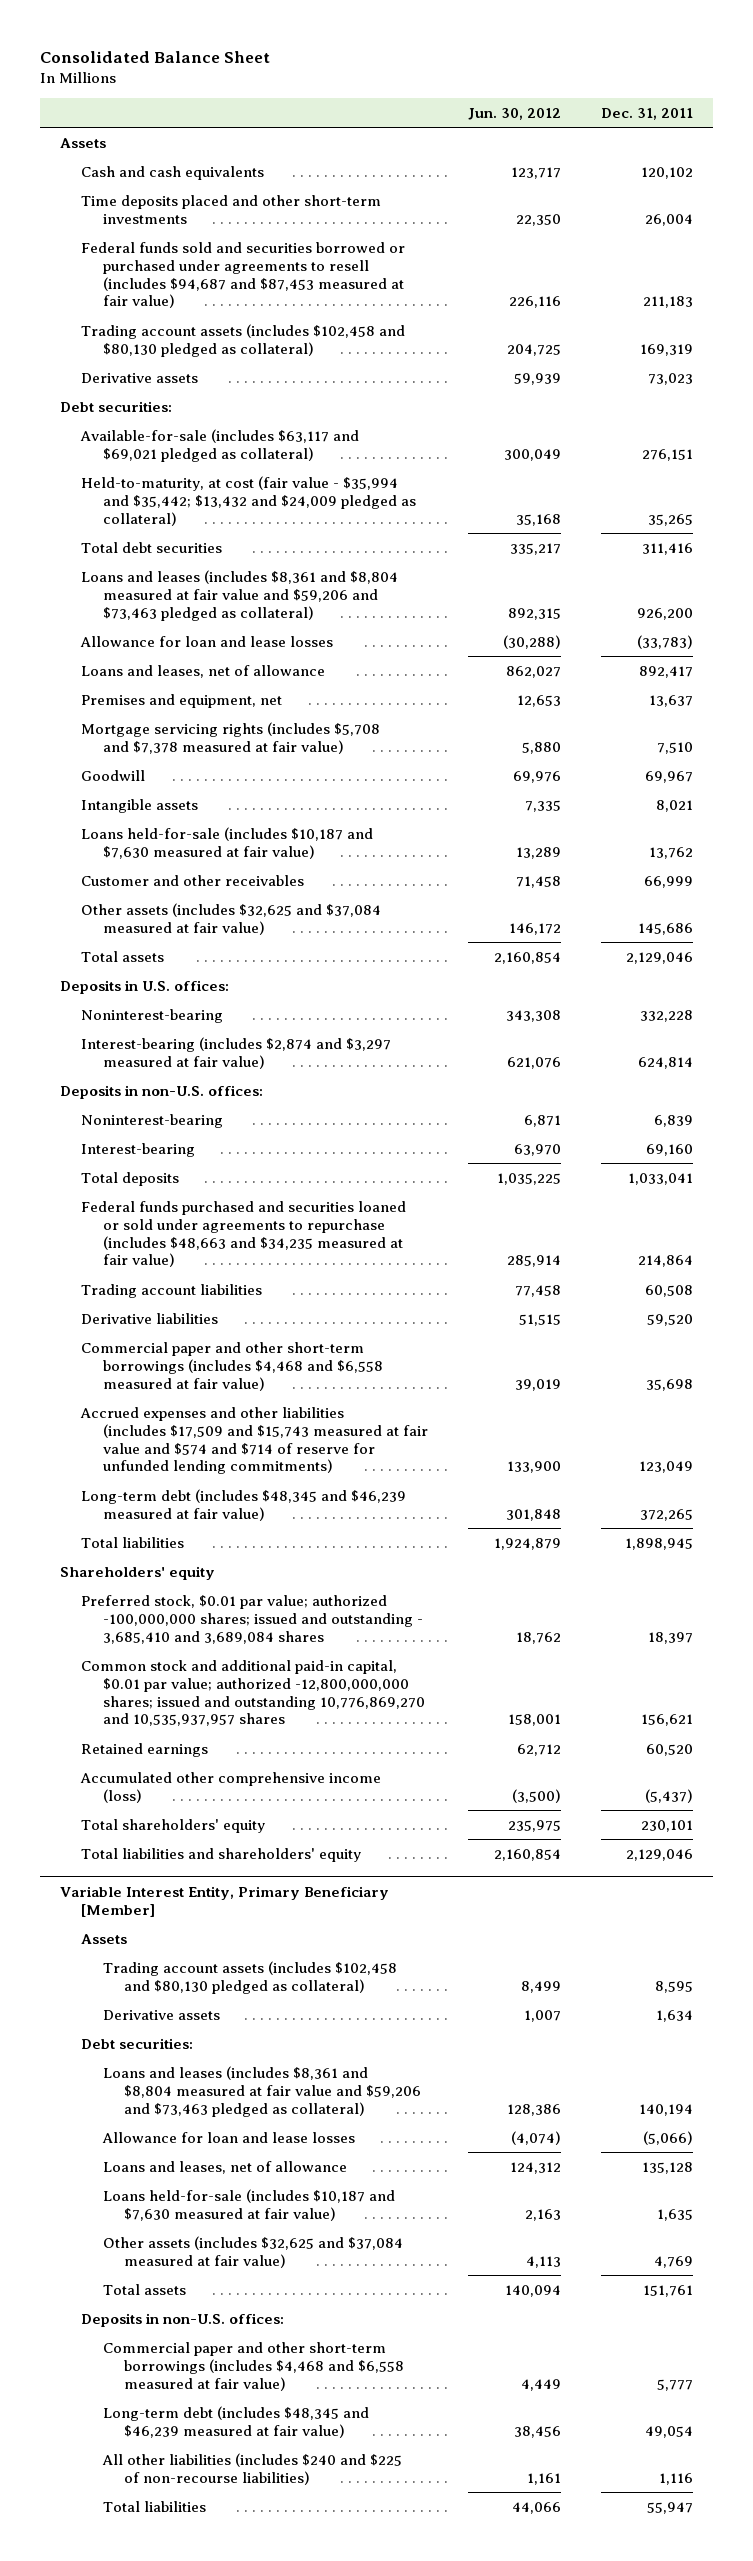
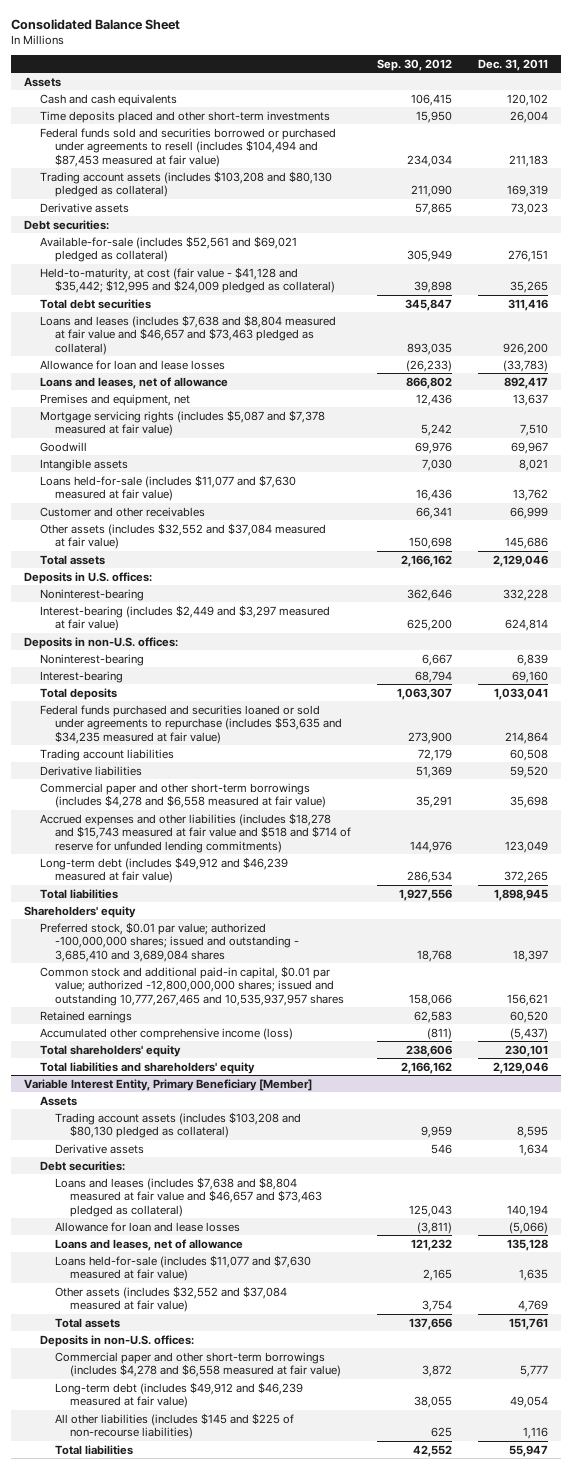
[467,107,561,120] Jun. 30, 2012 -> none
none -> [376,58,452,71] Sep. 30, 2012
[81,241,406,309] Federal funds sold and securities borrowed or purchased under agreements to resell (includes $94,687 and $87,453 measured at fair value) -> [39,127,336,167] Federal funds sold and securities borrowed or purchased under agreements to resell (includes $104,494 and $87,453 measured at fair value)
[81,323,406,357] Trading account assets (includes $102,458 and $80,130 pledged as collateral) -> [39,170,332,198] Trading account assets (includes $103,208 and $80,130 pledged as collateral)
[80,428,360,462] Available-for-sale (includes $63,117 and $69,021 pledged as collateral) -> [39,235,297,263] Available-for-sale (includes $52,561 and $69,021 pledged as collateral)
[81,475,416,526] Held-to-maturity, at cost (fair value - $35,994 and $35,442; $13,432 and $24,009 pledged as collateral) -> [39,266,335,294] Held-to-maturity, at cost (fair value - $41,128 and $35,442; $12,995 and $24,009 pledged as collateral)
[81,569,399,621] Loans and leases (includes $8,361 and $8,804 measured at fair value and $59,206 and $73,463 pledged as collateral) -> [39,314,336,355] Loans and leases (includes $7,638 and $8,804 measured at fair value and $46,657 and $73,463 pledged as collateral)
[81,721,381,754] Mortgage servicing rights (includes $5,708 and $7,378 measured at fair value) -> [39,409,325,437] Mortgage servicing rights (includes $5,087 and $7,378 measured at fair value)
[81,826,374,859] Loans held-for-sale (includes $10,187 and $7,630 measured at fair value) -> [39,474,296,502] Loans held-for-sale (includes $11,077 and $7,630 measured at fair value)
[81,902,382,935] Other assets (includes $32,625 and $37,084 measured at fair value) -> [39,522,326,550] Other assets (includes $32,552 and $37,084 measured at fair value)
[81,1036,392,1069] Interest-bearing (includes $2,874 and $3,297 measured at fair value) -> [39,604,330,632] Interest-bearing (includes $2,449 and $3,297 measured at fair value)
[81,1200,407,1268] Federal funds purchased and securities loaned or sold under agreements to repurchase (includes $48,663 and $34,235 measured at fair value) -> [39,704,342,744] Federal funds purchased and securities loaned or sold under agreements to repurchase (includes $53,635 and $34,235 measured at fair value)
[81,1341,383,1391] Commercial paper and other short-term borrowings (includes $4,468 and $6,558 measured at fair value) -> [39,782,326,809] Commercial paper and other short-term borrowings (includes $4,278 and $6,558 measured at fair value)
[80,1406,428,1475] Accrued expenses and other liabilities (includes $17,509 and $15,743 measured at fair value and $574 and $714 of reserve for unfunded lending commitments) -> [39,812,351,853] Accrued expenses and other liabilities (includes $18,278 and $15,743 measured at fair value and $518 and $714 of reserve for unfunded lending commitments)
[81,1488,407,1521] Long-term debt (includes $48,345 and $46,239 measured at fair value) -> [39,856,288,884] Long-term debt (includes $49,912 and $46,239 measured at fair value)
[81,1659,425,1727] Common stock and additional paid-in capital, $0.01 par value; authorized -12,800,000,000 shares; issued and outstanding 10,776,869,270 and 10,535,937,957 shares -> [39,965,344,1006] Common stock and additional paid-in capital, $0.01 par value; authorized -12,800,000,000 shares; issued and outstanding 10,777,267,465 and 10,535,937,957 shares
[102,1960,397,1994] Trading account assets (includes $102,458 and $80,130 pledged as collateral) -> [54,1111,301,1139] Trading account assets (includes $103,208 and $80,130 pledged as collateral)
[102,2065,422,2117] Loans and leases (includes $8,361 and $8,804 measured at fair value and $59,206 and $73,463 pledged as collateral) -> [54,1176,322,1217] Loans and leases (includes $7,638 and $8,804 measured at fair value and $46,657 and $73,463 pledged as collateral)
[102,2188,395,2221] Loans held-for-sale (includes $10,187 and $7,630 measured at fair value) -> [54,1254,311,1282] Loans held-for-sale (includes $11,077 and $7,630 measured at fair value)
[102,2235,403,2268] Other assets (includes $32,625 and $37,084 measured at fair value) -> [54,1285,287,1313] Other assets (includes $32,552 and $37,084 measured at fair value)
[102,2341,405,2391] Commercial paper and other short-term borrowings (includes $4,468 and $6,558 measured at fair value) -> [54,1351,341,1378] Commercial paper and other short-term borrowings (includes $4,278 and $6,558 measured at fair value)
[102,2405,369,2438] Long-term debt (includes $48,345 and $46,239 measured at fair value) -> [54,1381,303,1409] Long-term debt (includes $49,912 and $46,239 measured at fair value)
[101,2452,402,2485] All other liabilities (includes $240 and $225 of non-recourse liabilities) -> [54,1412,294,1440] All other liabilities (includes $145 and $225 of non-recourse liabilities)

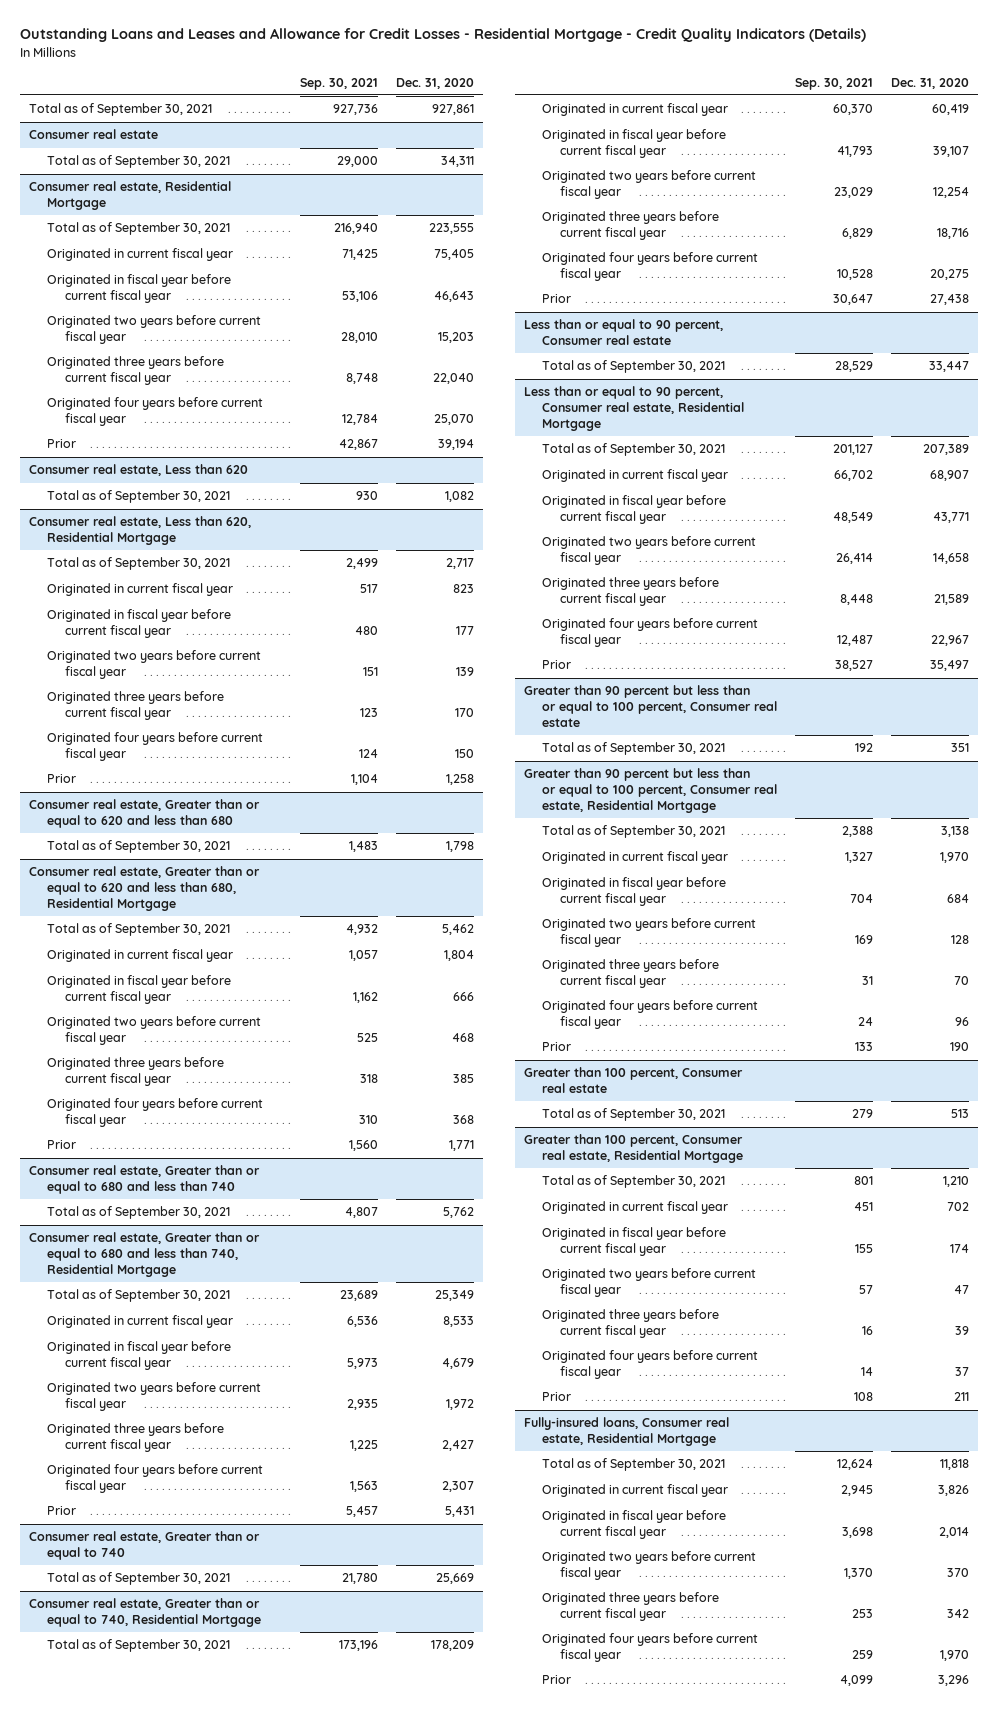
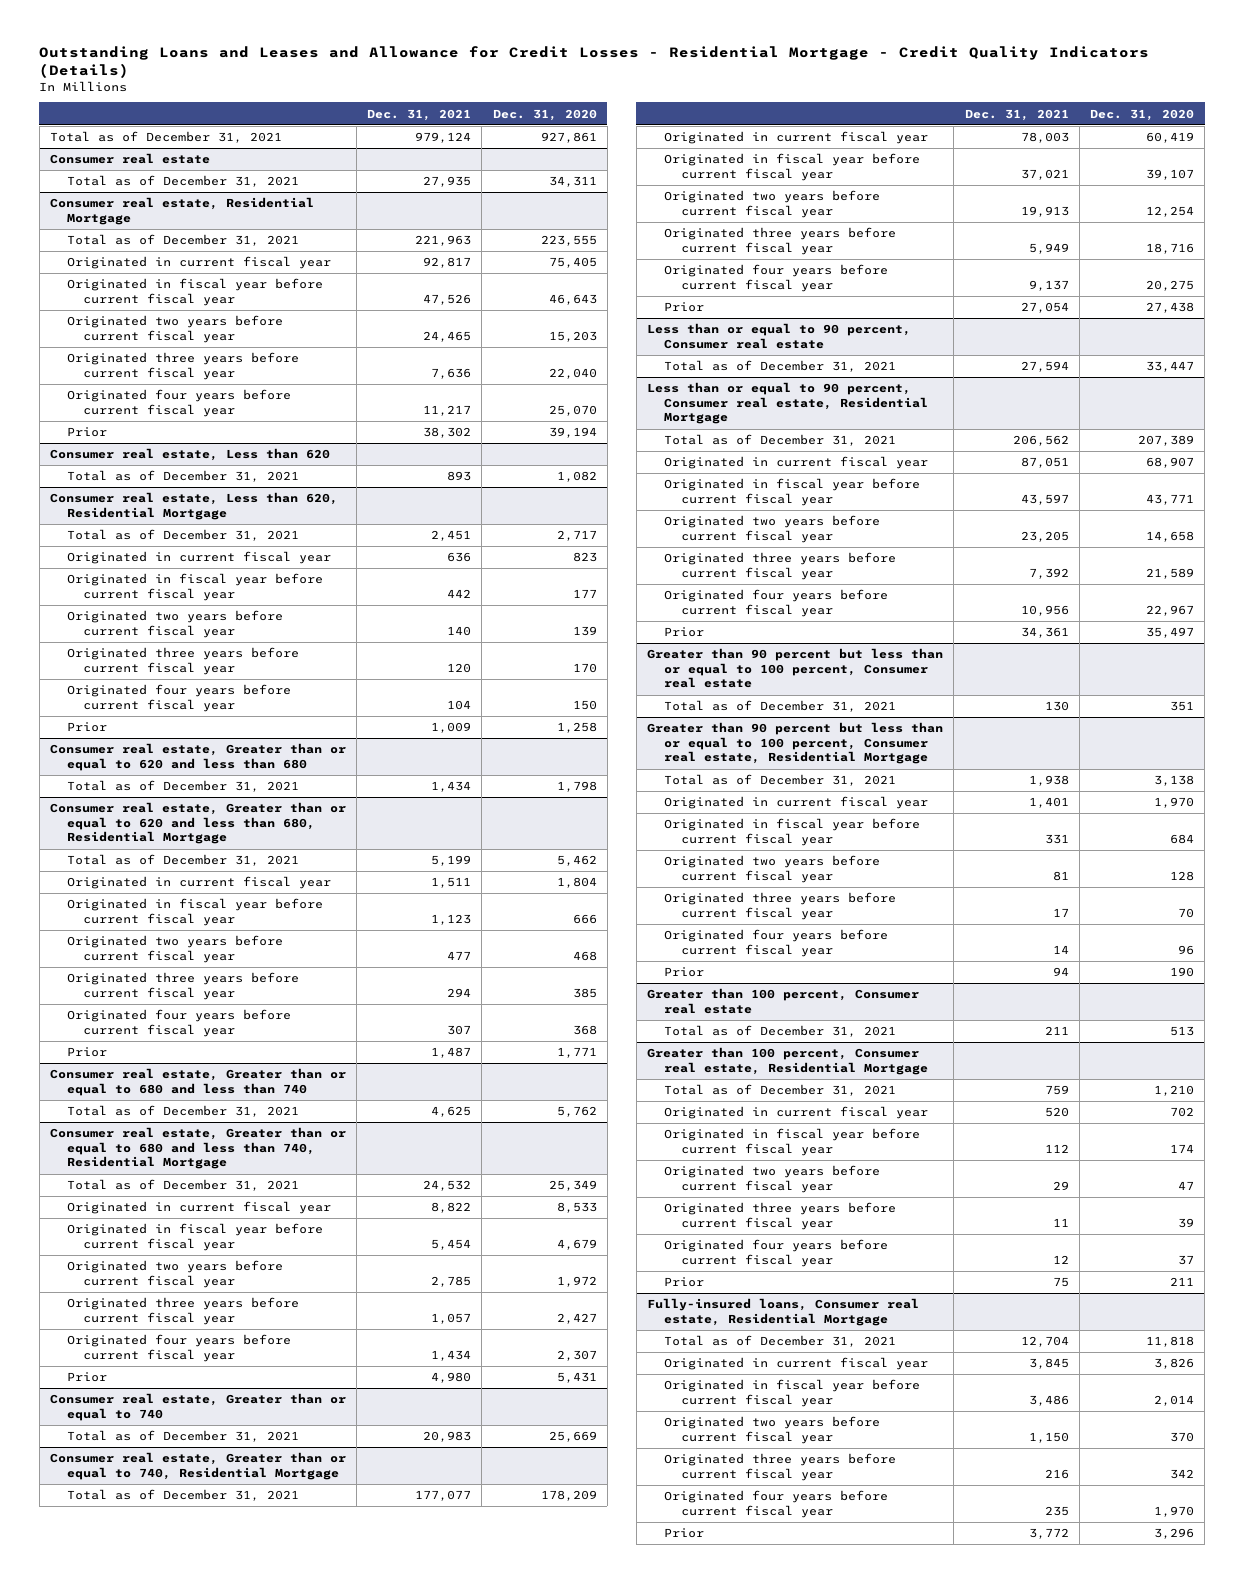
[299,77,378,90] Sep. 30, 2021 -> none
none -> [367,108,472,121] Dec. 31, 2021
[28,103,212,117] Total as of September 30, 2021 -> [49,131,282,144] Total as of December 31, 2021
[46,155,230,169] Total as of September 30, 2021 -> [66,175,299,188] Total as of December 31, 2021
[46,222,230,236] Total as of September 30, 2021 -> [66,234,299,247] Total as of December 31, 2021
[46,490,230,504] Total as of September 30, 2021 -> [66,470,299,483] Total as of December 31, 2021
[46,557,230,571] Total as of September 30, 2021 -> [66,529,299,542] Total as of December 31, 2021
[46,840,230,854] Total as of September 30, 2021 -> [66,780,299,793] Total as of December 31, 2021
[46,923,230,937] Total as of September 30, 2021 -> [66,854,299,867] Total as of December 31, 2021
[46,1206,230,1220] Total as of September 30, 2021 -> [66,1105,299,1118] Total as of December 31, 2021
[46,1289,230,1303] Total as of September 30, 2021 -> [66,1179,299,1192] Total as of December 31, 2021
[46,1572,230,1586] Total as of September 30, 2021 -> [66,1430,299,1443] Total as of December 31, 2021
[46,1639,230,1653] Total as of September 30, 2021 -> [66,1489,299,1502] Total as of December 31, 2021
[541,360,725,374] Total as of September 30, 2021 -> [664,360,897,373] Total as of December 31, 2021
[541,443,725,457] Total as of September 30, 2021 -> [664,434,897,447] Total as of December 31, 2021
[541,742,725,756] Total as of September 30, 2021 -> [664,700,897,713] Total as of December 31, 2021
[541,825,725,839] Total as of September 30, 2021 -> [664,774,897,787] Total as of December 31, 2021
[541,1108,725,1122] Total as of September 30, 2021 -> [664,1025,897,1038] Total as of December 31, 2021
[541,1175,725,1189] Total as of September 30, 2021 -> [664,1084,897,1097] Total as of December 31, 2021
[541,1458,725,1472] Total as of September 30, 2021 -> [664,1335,897,1348] Total as of December 31, 2021

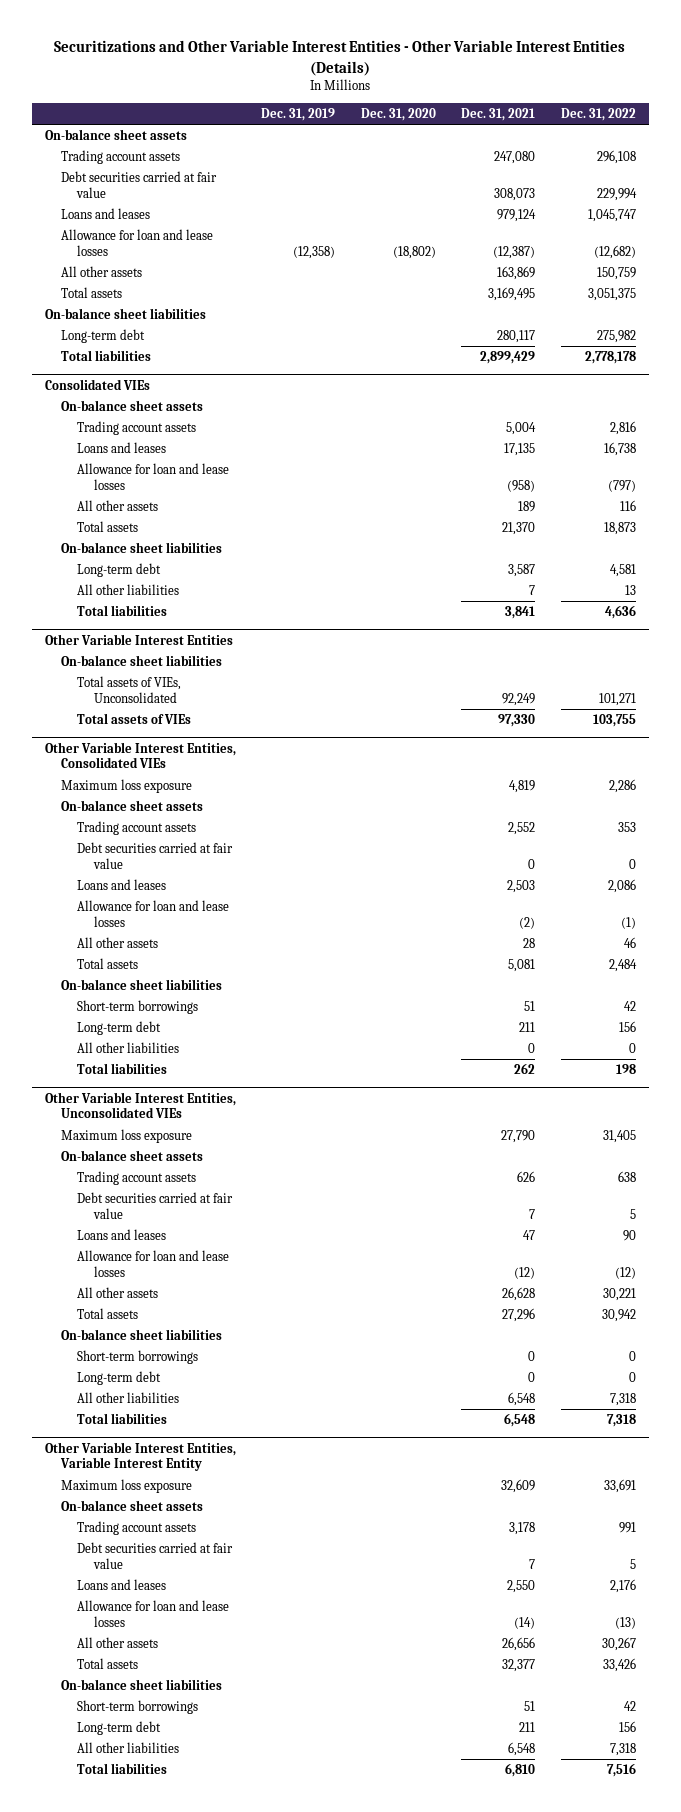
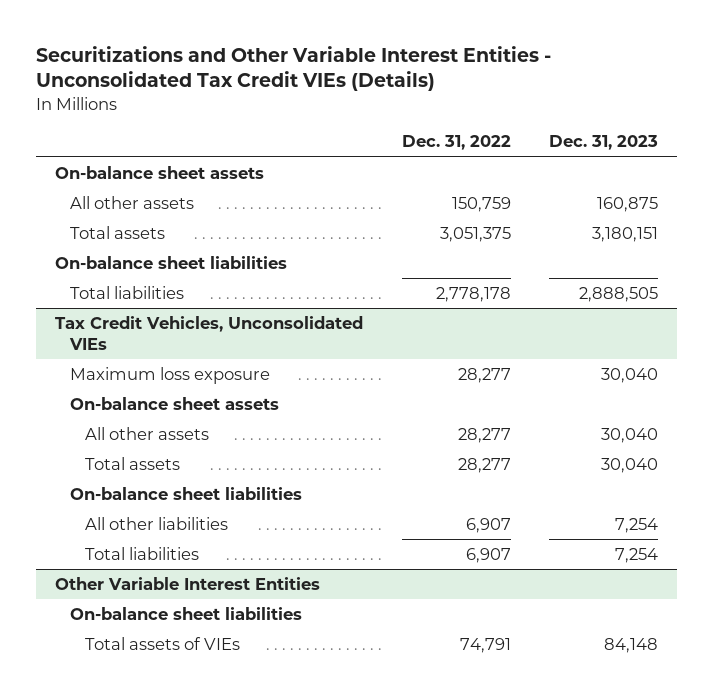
[54,40,626,76] Securitizations and Other Variable Interest Entities - Other Variable Interest Entities (Details) -> [35,45,551,92] Securitizations and Other Variable Interest Entities - Unconsolidated Tax Credit VIEs (Details)
[261,108,336,122] Dec. 31, 2019 -> none
[360,108,436,122] Dec. 31, 2020 -> none
[461,108,536,122] Dec. 31, 2021 -> none
none -> [549,135,659,151] Dec. 31, 2023
[60,150,180,165] Trading account assets -> none
[60,171,217,198] Debt securities carried at fair value -> none
[60,208,150,220] Loans and leases -> none
[60,229,213,256] Allowance for loan and lease losses -> none
[60,329,145,344] Long-term debt -> none
[44,378,150,390] Consolidated VIEs -> none
none -> [55,315,364,351] Tax Credit Vehicles, Unconsolidated VIEs
none -> [70,366,271,384] Maximum loss exposure
[77,421,197,436] Trading account assets -> none
[77,442,167,454] Loans and leases -> none
[77,463,230,490] Allowance for loan and lease losses -> none
[620,500,637,512] 116 -> [457,427,511,443] 28,277
[604,522,637,536] 18,873 -> [457,457,511,473] 28,277
[77,563,162,578] Long-term debt -> none
[625,585,637,596] 13 -> [465,517,511,533] 6,907
[605,605,637,620] 4,636 -> [465,547,511,563] 6,907
[77,713,192,725] Total assets of VIEs -> none
[44,741,236,769] Other Variable Interest Entities, Consolidated VIEs -> none
[60,779,192,794] Maximum loss exposure -> none
[60,800,203,812] On-balance sheet assets -> none
[77,821,197,836] Trading account assets -> none
[77,842,234,869] Debt securities carried at fair value -> none
[77,879,167,891] Loans and leases -> none
[77,900,230,927] Allowance for loan and lease losses -> none
[77,937,159,949] All other assets -> none
[77,958,139,970] Total assets -> none
[60,979,222,991] On-balance sheet liabilities -> none
[77,1000,199,1015] Short-term borrowings -> none
[77,1021,162,1036] Long-term debt -> none
[77,1042,180,1054] All other liabilities -> none
[77,1063,168,1075] Total liabilities -> none
[44,1091,236,1119] Other Variable Interest Entities, Unconsolidated VIEs -> none
[60,1129,192,1144] Maximum loss exposure -> none
[60,1150,203,1162] On-balance sheet assets -> none
[77,1171,197,1186] Trading account assets -> none
[77,1192,234,1219] Debt securities carried at fair value -> none
[77,1229,167,1241] Loans and leases -> none
[77,1250,230,1277] Allowance for loan and lease losses -> none
[77,1287,159,1299] All other assets -> none
[77,1308,139,1320] Total assets -> none
[60,1329,222,1341] On-balance sheet liabilities -> none
[77,1350,199,1365] Short-term borrowings -> none
[77,1371,162,1386] Long-term debt -> none
[77,1392,180,1404] All other liabilities -> none
[77,1413,168,1425] Total liabilities -> none
[44,1441,236,1472] Other Variable Interest Entities, Variable Interest Entity -> none
[60,1479,192,1494] Maximum loss exposure -> none
[60,1500,203,1512] On-balance sheet assets -> none
[77,1521,197,1536] Trading account assets -> none
[77,1542,234,1569] Debt securities carried at fair value -> none
[77,1579,167,1591] Loans and leases -> none
[77,1600,230,1627] Allowance for loan and lease losses -> none
[77,1637,159,1649] All other assets -> none
[77,1658,139,1670] Total assets -> none
[60,1679,222,1691] On-balance sheet liabilities -> none
[77,1700,199,1715] Short-term borrowings -> none
[77,1721,162,1736] Long-term debt -> none
[77,1742,180,1754] All other liabilities -> none
[77,1763,168,1775] Total liabilities -> none
[77,676,182,703] Total assets of VIEs, Unconsolidated -> [85,636,241,650] Total assets of VIEs
[599,692,637,706] 101,271 -> [459,637,511,653] 74,791

